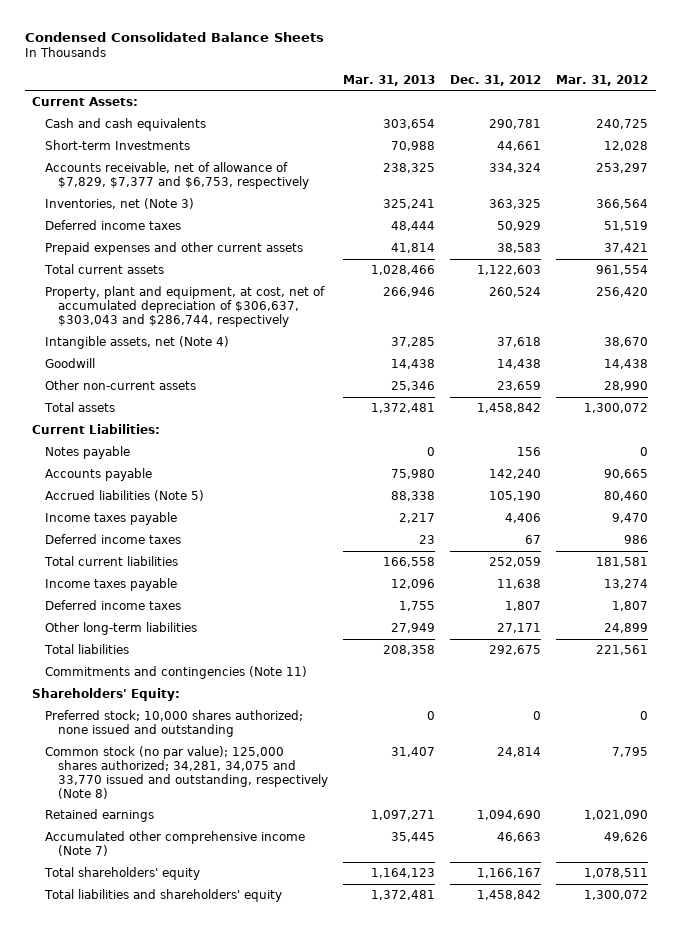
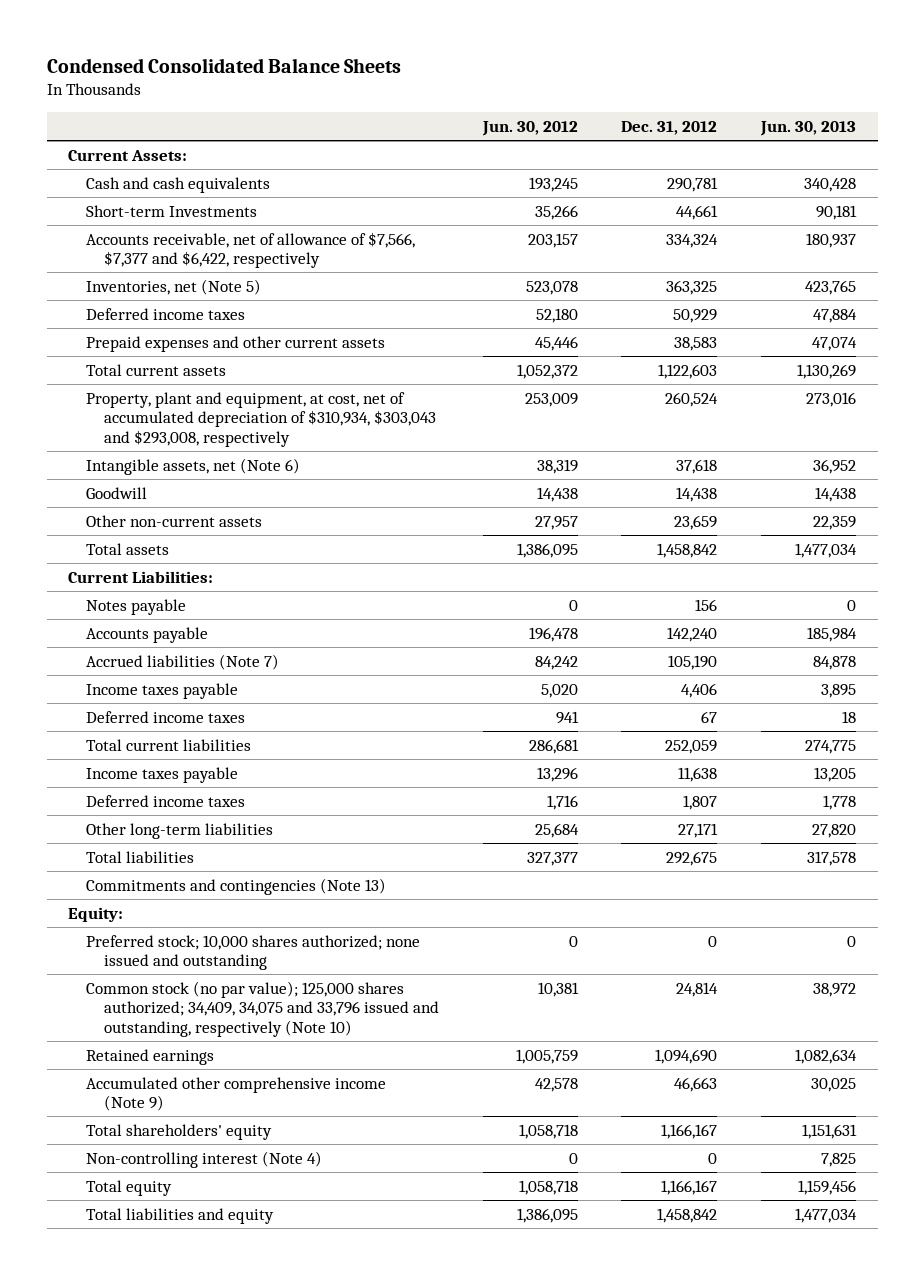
[343,74,436,86] Mar. 31, 2013 -> none
[556,74,649,86] Mar. 31, 2012 -> none
none -> [481,121,578,137] Jun. 30, 2012
none -> [759,121,856,137] Jun. 30, 2013
[45,161,310,189] Accounts receivable, net of allowance of $7,829, $7,377 and $6,753, respectively -> [86,231,416,269] Accounts receivable, net of allowance of $7,566, $7,377 and $6,422, respectively
[45,197,195,209] Inventories, net (Note 3) -> [86,278,262,295] Inventories, net (Note 5)
[45,285,326,327] Property, plant and equipment, at cost, net of accumulated depreciation of $306,637, $303,043 and $286,744, respectively -> [86,391,437,447] Property, plant and equipment, at cost, net of accumulated depreciation of $310,934, $303,043 and $293,008, respectively
[45,335,230,349] Intangible assets, net (Note 4) -> [86,457,301,475] Intangible assets, net (Note 6)
[45,489,205,501] Accrued liabilities (Note 5) -> [86,653,280,670] Accrued liabilities (Note 7)
[45,665,308,679] Commitments and contingencies (Note 11) -> [86,877,387,895] Commitments and contingencies (Note 13)
[32,687,181,701] Shareholders' Equity: -> [68,906,124,922] Equity:
[45,745,329,799] Common stock (no par value); 125,000 shares authorized; 34,281, 34,075 and 33,770 issued and outstanding, respectively (Note 8) -> [86,980,440,1037] Common stock (no par value); 125,000 shares authorized; 34,409, 34,075 and 33,796 issued and outstanding, respectively (Note 10)
[45,830,306,856] Accumulated other comprehensive income (Note 7) -> [86,1076,387,1112] Accumulated other comprehensive income (Note 9)
none -> [86,1150,323,1168] Non-controlling interest (Note 4)
none -> [86,1179,173,1196] Total equity
[44,888,283,902] Total liabilities and shareholders' equity -> [86,1207,275,1224] Total liabilities and equity

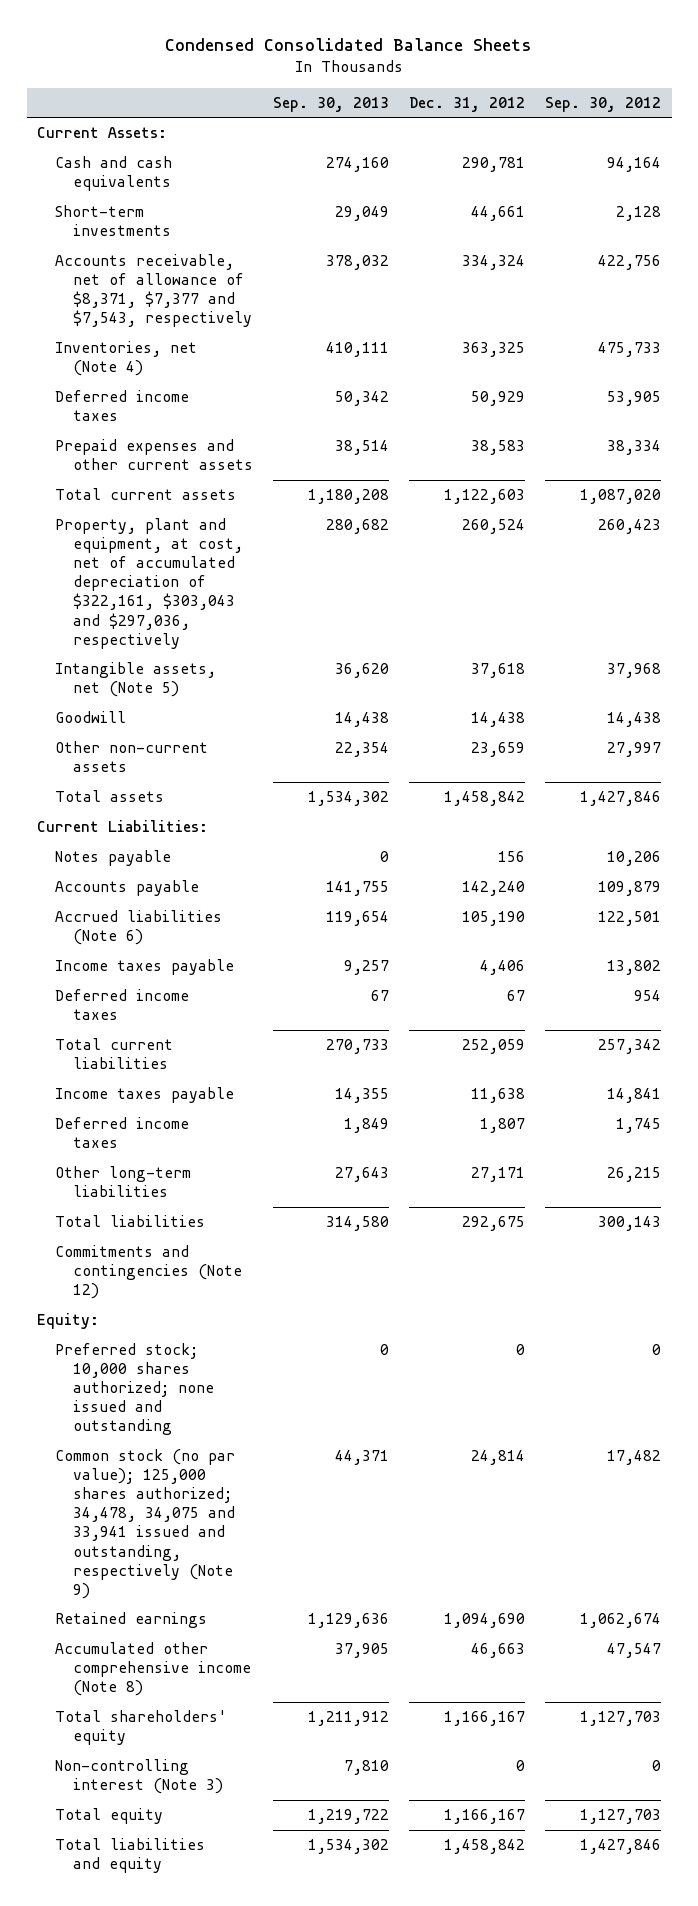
[481,121,578,137] Jun. 30, 2012 -> none
[759,121,856,137] Jun. 30, 2013 -> none
none -> [273,96,390,112] Sep. 30, 2013
none -> [545,96,662,112] Sep. 30, 2012
[86,204,258,217] Short-term Investments -> [54,205,171,237] Short-term investments
[86,231,416,269] Accounts receivable, net of allowance of $7,566, $7,377 and $6,422, respectively -> [54,254,252,328] Accounts receivable, net of allowance of $8,371, $7,377 and $7,543, respectively
[86,278,262,295] Inventories, net (Note 5) -> [54,341,197,377] Inventories, net (Note 4)
[86,391,437,447] Property, plant and equipment, at cost, net of accumulated depreciation of $310,934, $303,043 and $293,008, respectively -> [54,518,243,649] Property, plant and equipment, at cost, net of accumulated depreciation of $322,161, $303,043 and $297,036, respectively
[86,457,301,475] Intangible assets, net (Note 6) -> [54,662,216,698] Intangible assets, net (Note 5)
[86,653,280,670] Accrued liabilities (Note 7) -> [54,910,222,946] Accrued liabilities (Note 6)
[86,877,387,895] Commitments and contingencies (Note 13) -> [54,1245,242,1300] Commitments and contingencies (Note 12)
[86,980,440,1037] Common stock (no par value); 125,000 shares authorized; 34,409, 34,075 and 33,796 issued and outstanding, respectively (Note 10) -> [54,1449,235,1599] Common stock (no par value); 125,000 shares authorized; 34,478, 34,075 and 33,941 issued and outstanding, respectively (Note 9)
[86,1076,387,1112] Accumulated other comprehensive income (Note 9) -> [54,1642,251,1697] Accumulated other comprehensive income (Note 8)
[86,1150,323,1168] Non-controlling interest (Note 4) -> [54,1759,223,1795] Non-controlling interest (Note 3)

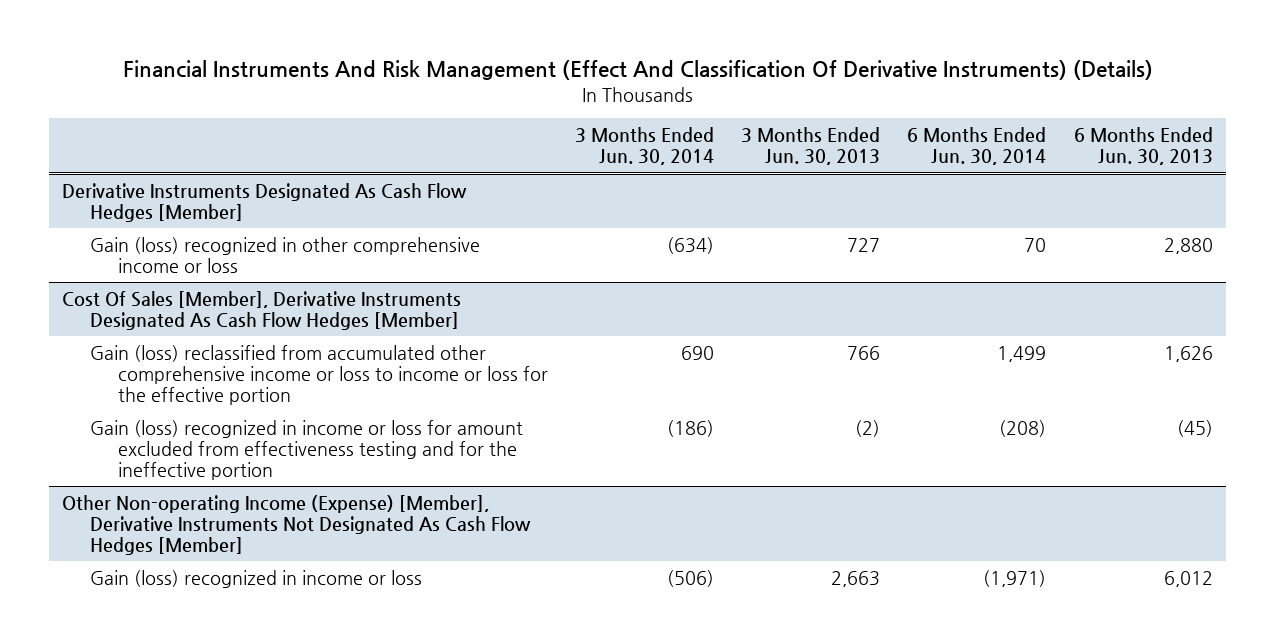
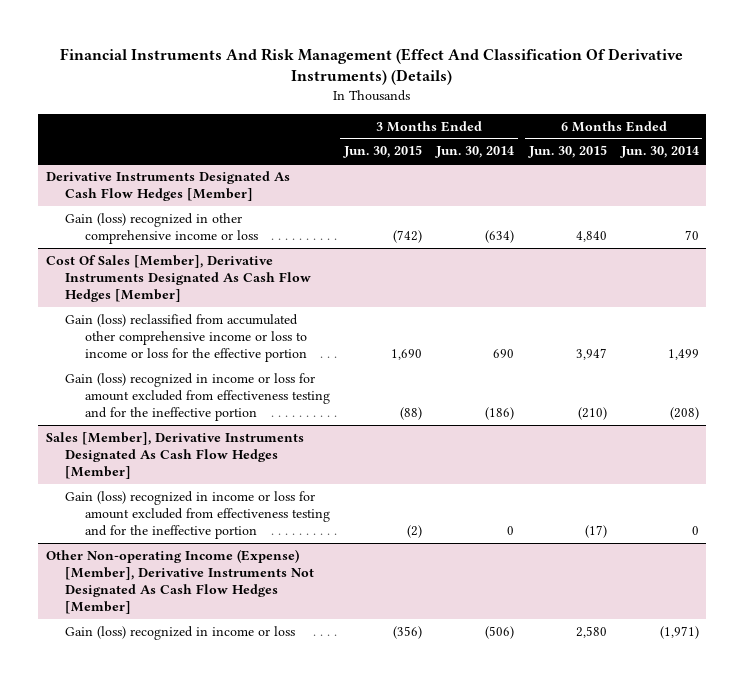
[741,127,881,166] 3 Months Ended Jun. 30, 2013 -> none
[1073,127,1213,166] 6 Months Ended Jun. 30, 2013 -> none
none -> [342,145,422,159] Jun. 30, 2015
none -> [527,145,607,159] Jun. 30, 2015
none -> [45,431,304,479] Sales [Member], Derivative Instruments Designated As Cash Flow Hedges [Member]
none -> [65,490,330,539] Gain (loss) recognized in income or loss for amount excluded from effectiveness testing and for the ineffective portion

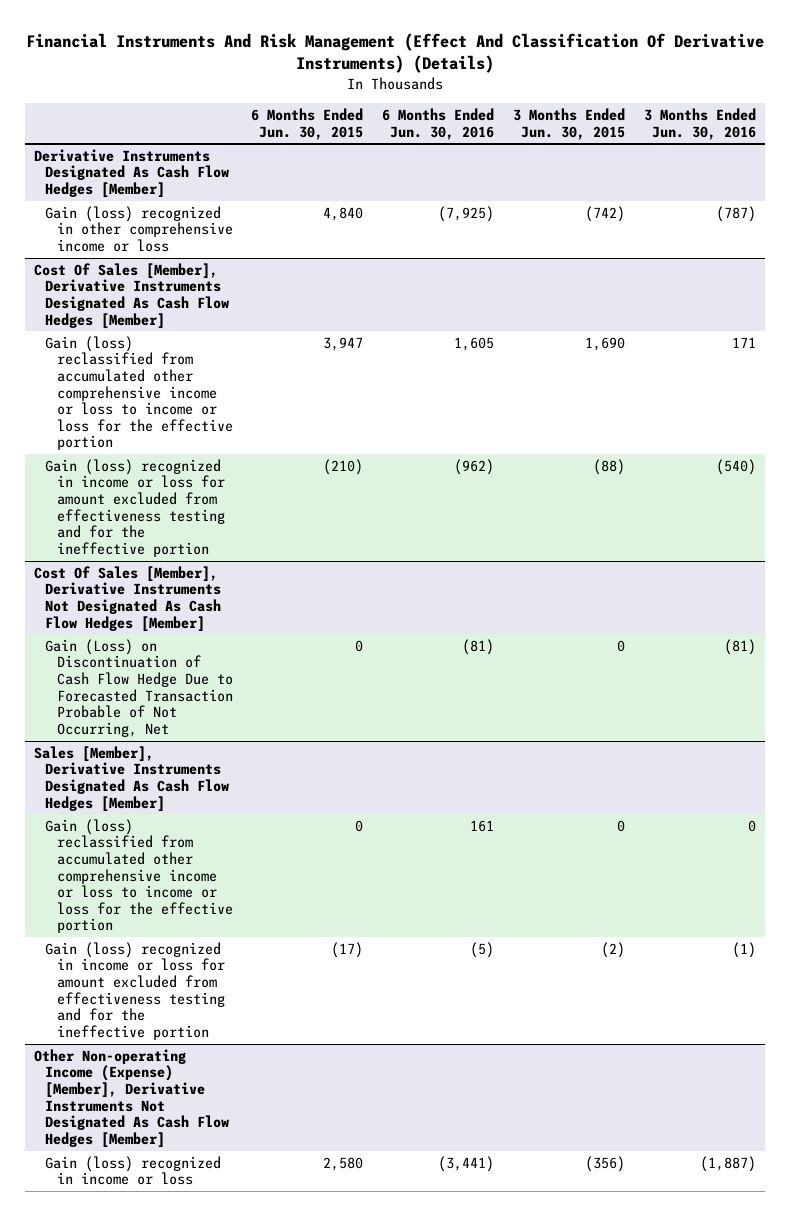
[435,146,515,159] Jun. 30, 2014 -> none
[619,146,699,159] Jun. 30, 2014 -> none
none -> [382,107,495,140] 6 Months Ended Jun. 30, 2016
none -> [643,107,756,140] 3 Months Ended Jun. 30, 2016
none -> [34,565,222,632] Cost Of Sales [Member], Derivative Instruments Not Designated As Cash Flow Hedges [Member]
none -> [45,638,233,737] Gain (Loss) on Discontinuation of Cash Flow Hedge Due to Forecasted Transaction Probable of Not Occurring, Net
none -> [45,818,233,934] Gain (loss) reclassified from accumulated other comprehensive income or loss to income or loss for the effective portion

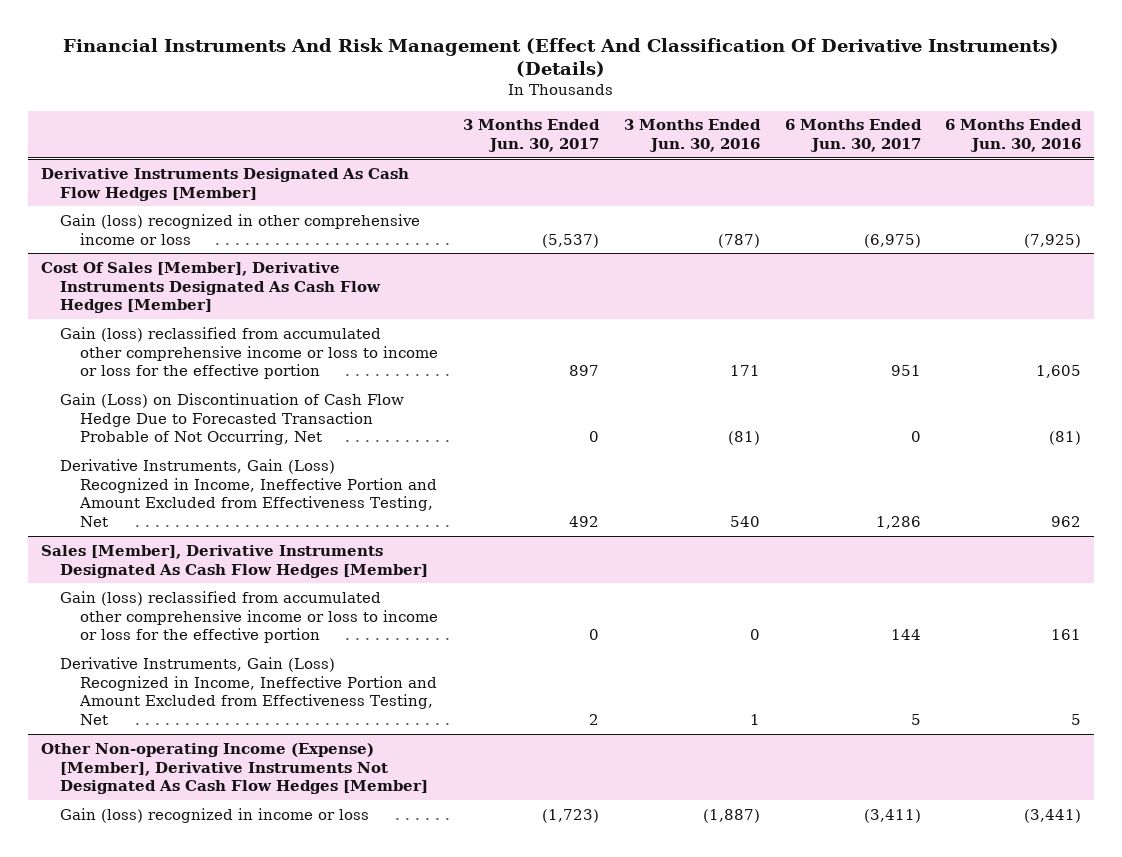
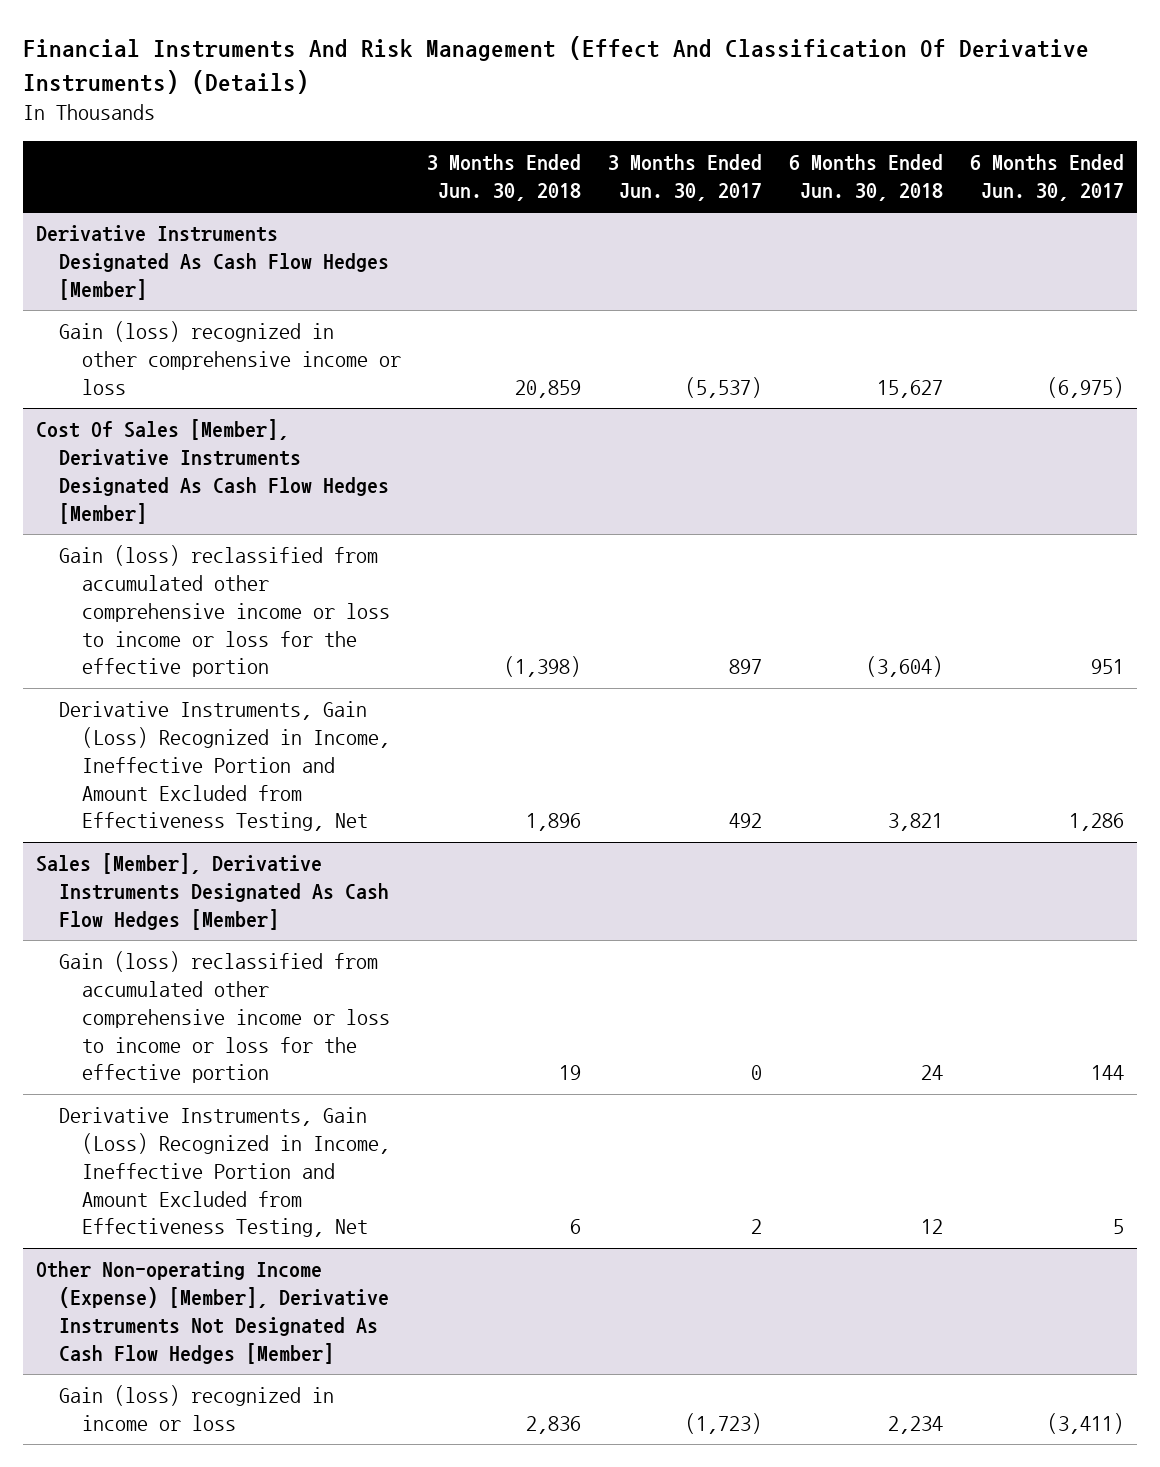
[623,119,761,153] 3 Months Ended Jun. 30, 2016 -> none
[945,119,1083,153] 6 Months Ended Jun. 30, 2016 -> none
none -> [427,154,582,201] 3 Months Ended Jun. 30, 2018
none -> [788,154,943,201] 6 Months Ended Jun. 30, 2018
[60,392,405,446] Gain (Loss) on Discontinuation of Cash Flow Hedge Due to Forecasted Transaction Probable of Not Occurring, Net -> none

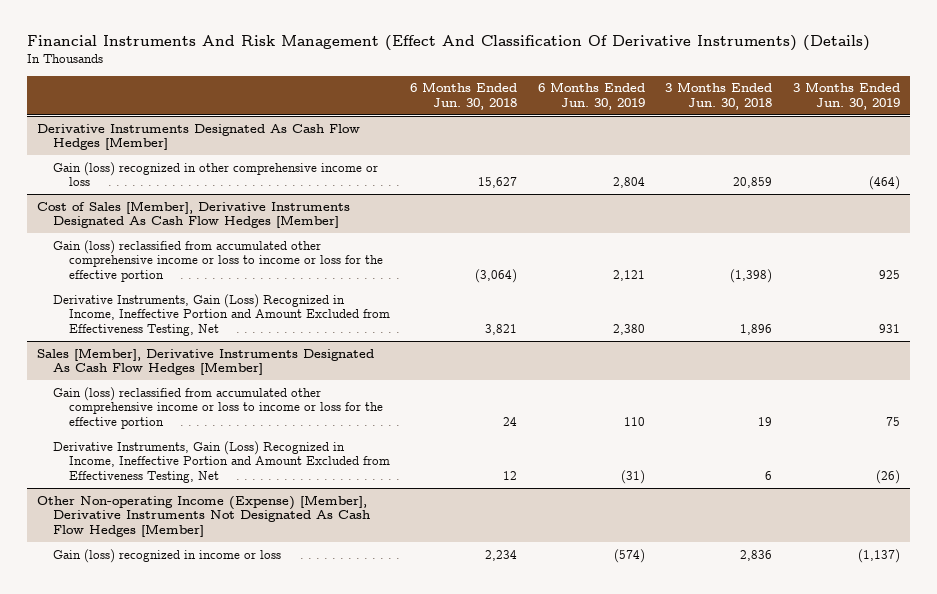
[608,154,763,201] 3 Months Ended Jun. 30, 2017 -> none
[969,154,1124,201] 6 Months Ended Jun. 30, 2017 -> none
none -> [537,82,645,111] 6 Months Ended Jun. 30, 2019
none -> [792,82,900,111] 3 Months Ended Jun. 30, 2019
[36,419,389,524] Cost Of Sales [Member], Derivative Instruments Designated As Cash Flow Hedges [Member] -> [37,200,351,229] Cost of Sales [Member], Derivative Instruments Designated As Cash Flow Hedges [Member]
[865,656,943,678] (3,604) -> [475,268,518,283] (3,064)

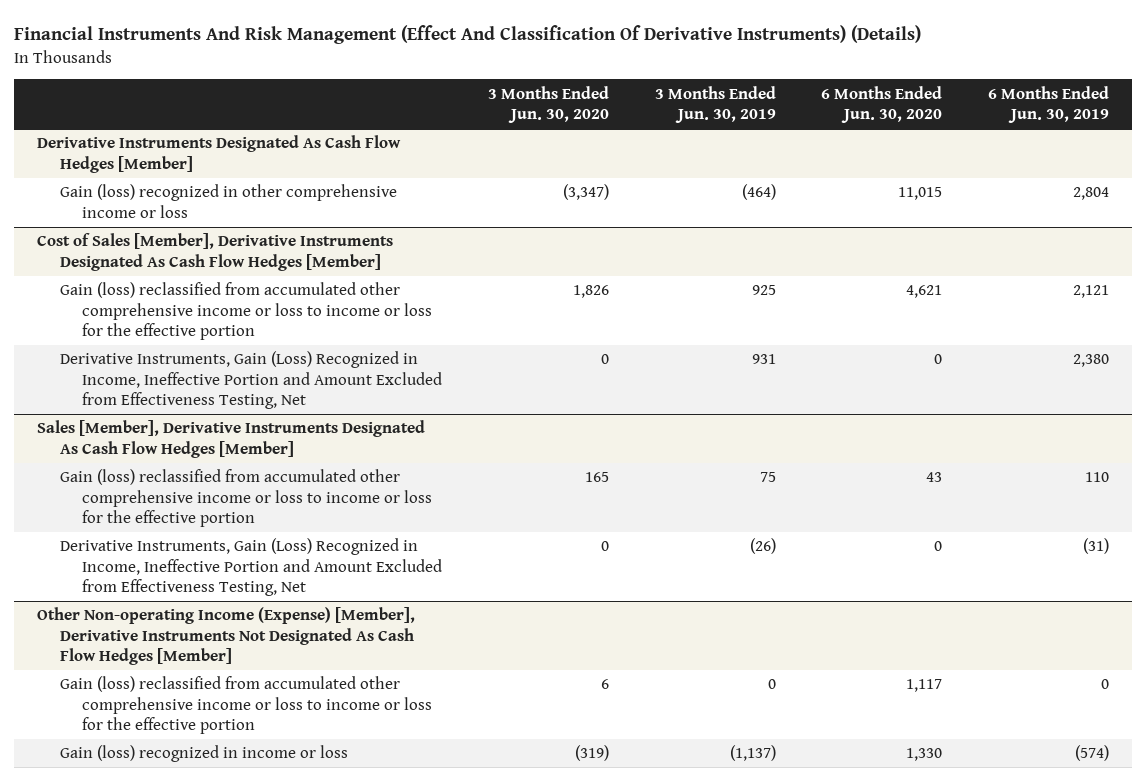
[410,82,518,111] 6 Months Ended Jun. 30, 2018 -> none
[665,82,773,111] 3 Months Ended Jun. 30, 2018 -> none
none -> [487,85,609,124] 3 Months Ended Jun. 30, 2020
none -> [821,85,943,124] 6 Months Ended Jun. 30, 2020
none -> [59,676,433,735] Gain (loss) reclassified from accumulated other comprehensive income or loss to income or loss for the effective portion

